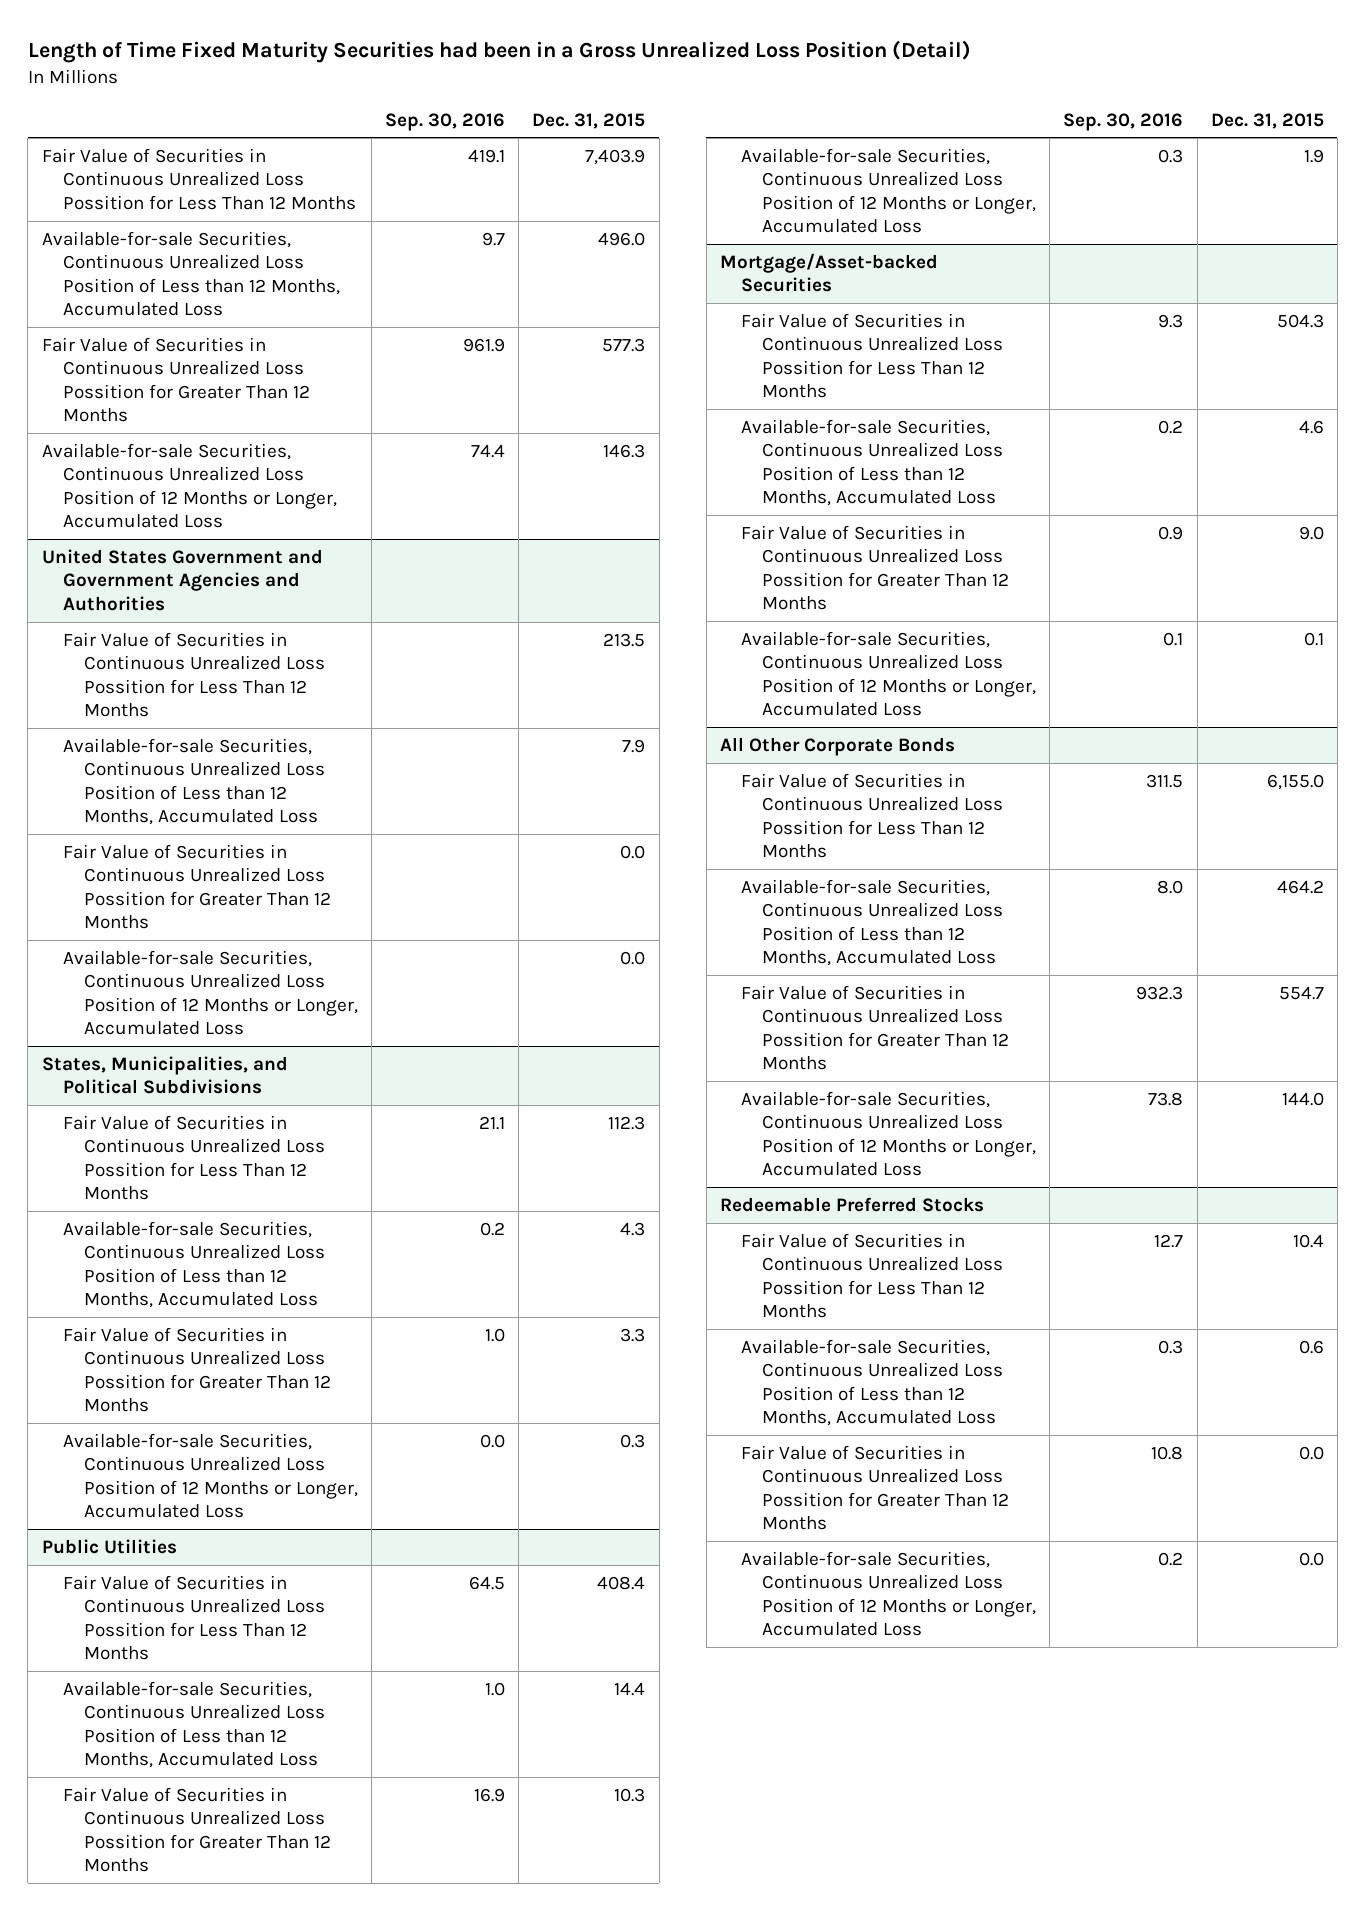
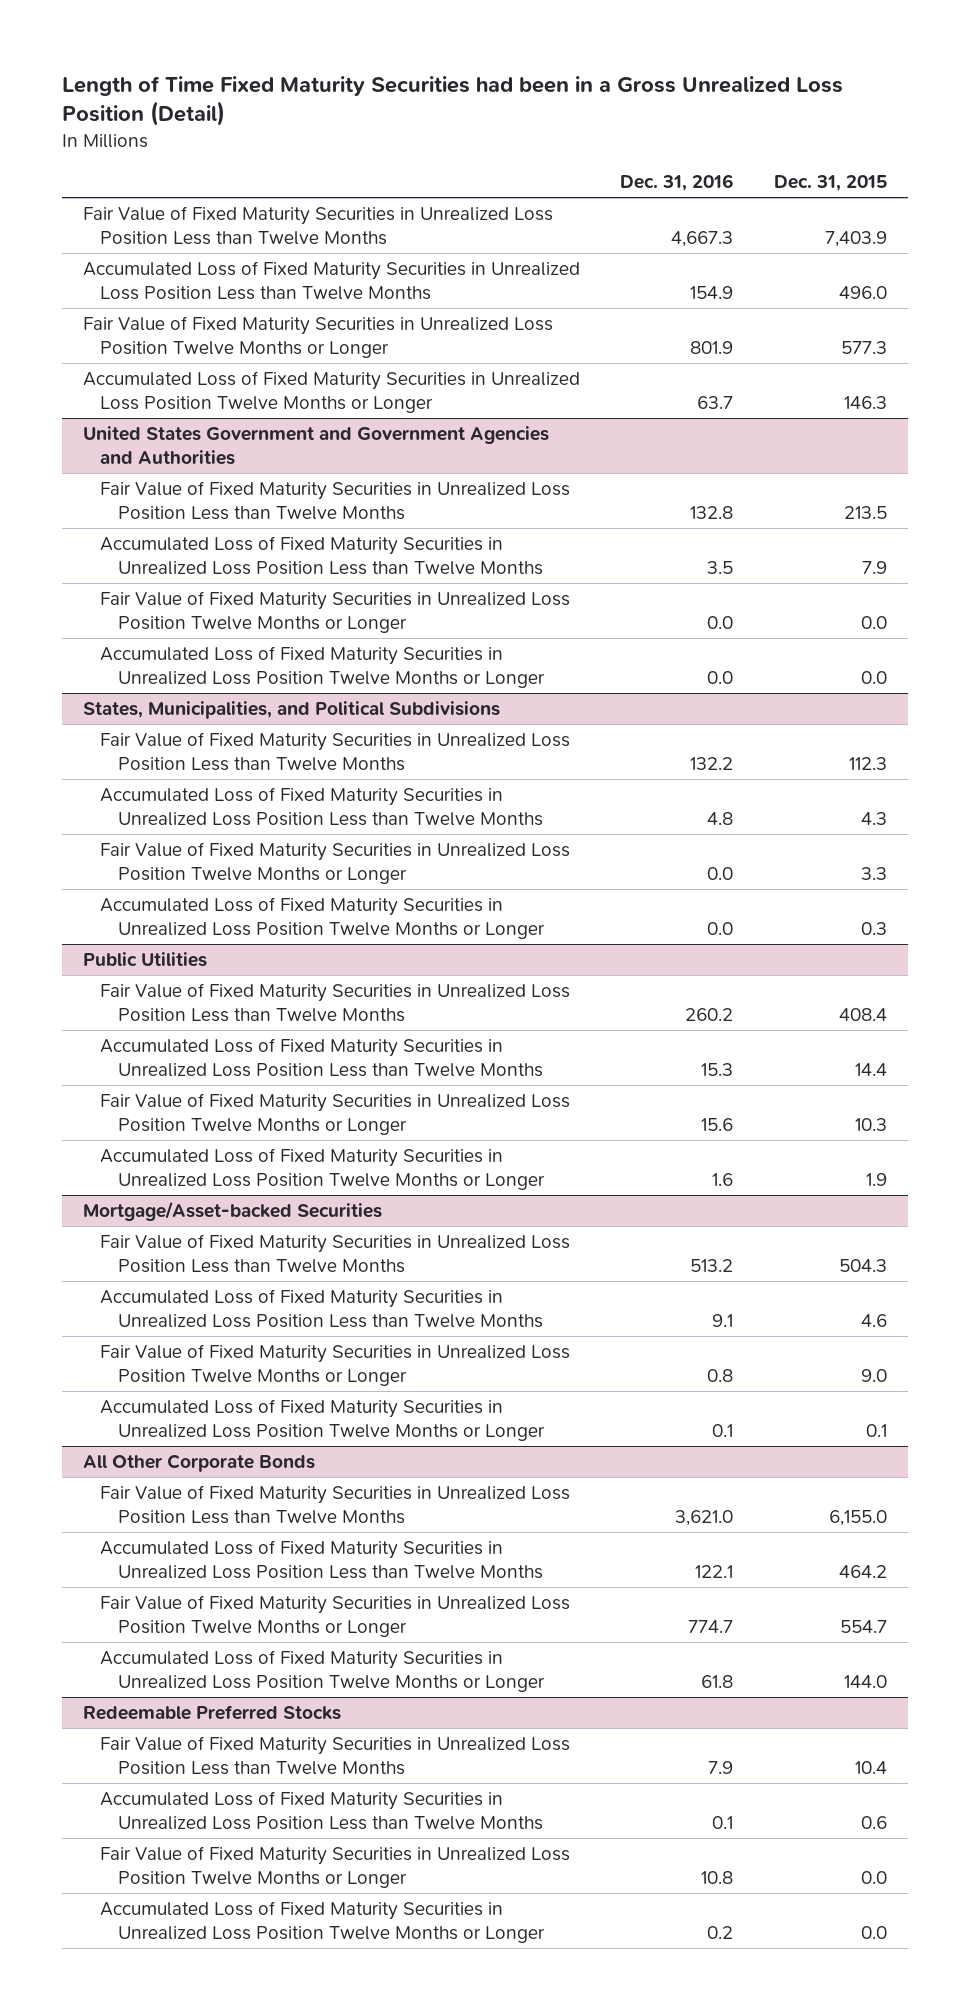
[385,112,506,131] Sep. 30, 2016 -> none
none -> [620,174,734,192] Dec. 31, 2016
[41,147,356,210] Fair Value of Securities in Continuous Unrealized Loss Possition for Less Than 12 Months -> [82,206,553,245] Fair Value of Fixed Maturity Securities in Unrealized Loss Position Less than Twelve Months
[41,230,340,317] Available-for-sale Securities, Continuous Unrealized Loss Position of Less than 12 Months, Accumulated Loss -> [82,261,580,300] Accumulated Loss of Fixed Maturity Securities in Unrealized Loss Position Less than Twelve Months
[41,336,310,423] Fair Value of Securities in Continuous Unrealized Loss Possition for Greater Than 12 Months -> [82,316,553,358] Fair Value of Fixed Maturity Securities in Unrealized Loss Position Twelve Months or Longer
[41,442,337,529] Available-for-sale Securities, Continuous Unrealized Loss Position of 12 Months or Longer, Accumulated Loss -> [82,371,580,413] Accumulated Loss of Fixed Maturity Securities in Unrealized Loss Position Twelve Months or Longer
[62,631,325,718] Fair Value of Securities in Continuous Unrealized Loss Possition for Less Than 12 Months -> [100,481,571,520] Fair Value of Fixed Maturity Securities in Unrealized Loss Position Less than Twelve Months
[62,737,325,826] Available-for-sale Securities, Continuous Unrealized Loss Position of Less than 12 Months, Accumulated Loss -> [100,536,543,575] Accumulated Loss of Fixed Maturity Securities in Unrealized Loss Position Less than Twelve Months
[62,843,331,930] Fair Value of Securities in Continuous Unrealized Loss Possition for Greater Than 12 Months -> [100,591,571,633] Fair Value of Fixed Maturity Securities in Unrealized Loss Position Twelve Months or Longer
[62,949,358,1036] Available-for-sale Securities, Continuous Unrealized Loss Position of 12 Months or Longer, Accumulated Loss -> [100,646,545,688] Accumulated Loss of Fixed Maturity Securities in Unrealized Loss Position Twelve Months or Longer
[62,1114,325,1201] Fair Value of Securities in Continuous Unrealized Loss Possition for Less Than 12 Months -> [100,732,571,771] Fair Value of Fixed Maturity Securities in Unrealized Loss Position Less than Twelve Months
[62,1220,325,1309] Available-for-sale Securities, Continuous Unrealized Loss Position of Less than 12 Months, Accumulated Loss -> [100,787,543,826] Accumulated Loss of Fixed Maturity Securities in Unrealized Loss Position Less than Twelve Months
[62,1326,331,1413] Fair Value of Securities in Continuous Unrealized Loss Possition for Greater Than 12 Months -> [100,842,571,884] Fair Value of Fixed Maturity Securities in Unrealized Loss Position Twelve Months or Longer
[62,1432,358,1519] Available-for-sale Securities, Continuous Unrealized Loss Position of 12 Months or Longer, Accumulated Loss -> [100,897,545,939] Accumulated Loss of Fixed Maturity Securities in Unrealized Loss Position Twelve Months or Longer
[62,1574,325,1661] Fair Value of Securities in Continuous Unrealized Loss Possition for Less Than 12 Months -> [100,983,571,1022] Fair Value of Fixed Maturity Securities in Unrealized Loss Position Less than Twelve Months
[62,1680,325,1769] Available-for-sale Securities, Continuous Unrealized Loss Position of Less than 12 Months, Accumulated Loss -> [100,1038,543,1077] Accumulated Loss of Fixed Maturity Securities in Unrealized Loss Position Less than Twelve Months
[62,1786,331,1873] Fair Value of Securities in Continuous Unrealized Loss Possition for Greater Than 12 Months -> [100,1093,571,1135] Fair Value of Fixed Maturity Securities in Unrealized Loss Position Twelve Months or Longer
[741,147,1037,234] Available-for-sale Securities, Continuous Unrealized Loss Position of 12 Months or Longer, Accumulated Loss -> [100,1148,545,1190] Accumulated Loss of Fixed Maturity Securities in Unrealized Loss Position Twelve Months or Longer
[741,312,1004,399] Fair Value of Securities in Continuous Unrealized Loss Possition for Less Than 12 Months -> [100,1234,571,1273] Fair Value of Fixed Maturity Securities in Unrealized Loss Position Less than Twelve Months
[741,418,1004,507] Available-for-sale Securities, Continuous Unrealized Loss Position of Less than 12 Months, Accumulated Loss -> [100,1289,543,1328] Accumulated Loss of Fixed Maturity Securities in Unrealized Loss Position Less than Twelve Months
[741,524,1010,611] Fair Value of Securities in Continuous Unrealized Loss Possition for Greater Than 12 Months -> [100,1344,571,1386] Fair Value of Fixed Maturity Securities in Unrealized Loss Position Twelve Months or Longer
[741,630,1037,717] Available-for-sale Securities, Continuous Unrealized Loss Position of 12 Months or Longer, Accumulated Loss -> [100,1399,545,1441] Accumulated Loss of Fixed Maturity Securities in Unrealized Loss Position Twelve Months or Longer
[741,772,1004,859] Fair Value of Securities in Continuous Unrealized Loss Possition for Less Than 12 Months -> [100,1485,571,1524] Fair Value of Fixed Maturity Securities in Unrealized Loss Position Less than Twelve Months
[741,878,1004,967] Available-for-sale Securities, Continuous Unrealized Loss Position of Less than 12 Months, Accumulated Loss -> [100,1540,543,1579] Accumulated Loss of Fixed Maturity Securities in Unrealized Loss Position Less than Twelve Months
[741,984,1010,1071] Fair Value of Securities in Continuous Unrealized Loss Possition for Greater Than 12 Months -> [100,1595,571,1637] Fair Value of Fixed Maturity Securities in Unrealized Loss Position Twelve Months or Longer
[741,1090,1037,1177] Available-for-sale Securities, Continuous Unrealized Loss Position of 12 Months or Longer, Accumulated Loss -> [100,1650,545,1692] Accumulated Loss of Fixed Maturity Securities in Unrealized Loss Position Twelve Months or Longer
[741,1232,1004,1319] Fair Value of Securities in Continuous Unrealized Loss Possition for Less Than 12 Months -> [100,1736,571,1775] Fair Value of Fixed Maturity Securities in Unrealized Loss Position Less than Twelve Months
[741,1338,1004,1427] Available-for-sale Securities, Continuous Unrealized Loss Position of Less than 12 Months, Accumulated Loss -> [100,1791,543,1830] Accumulated Loss of Fixed Maturity Securities in Unrealized Loss Position Less than Twelve Months
[741,1444,1010,1531] Fair Value of Securities in Continuous Unrealized Loss Possition for Greater Than 12 Months -> [100,1846,571,1888] Fair Value of Fixed Maturity Securities in Unrealized Loss Position Twelve Months or Longer
[741,1550,1037,1637] Available-for-sale Securities, Continuous Unrealized Loss Position of 12 Months or Longer, Accumulated Loss -> [100,1901,545,1943] Accumulated Loss of Fixed Maturity Securities in Unrealized Loss Position Twelve Months or Longer

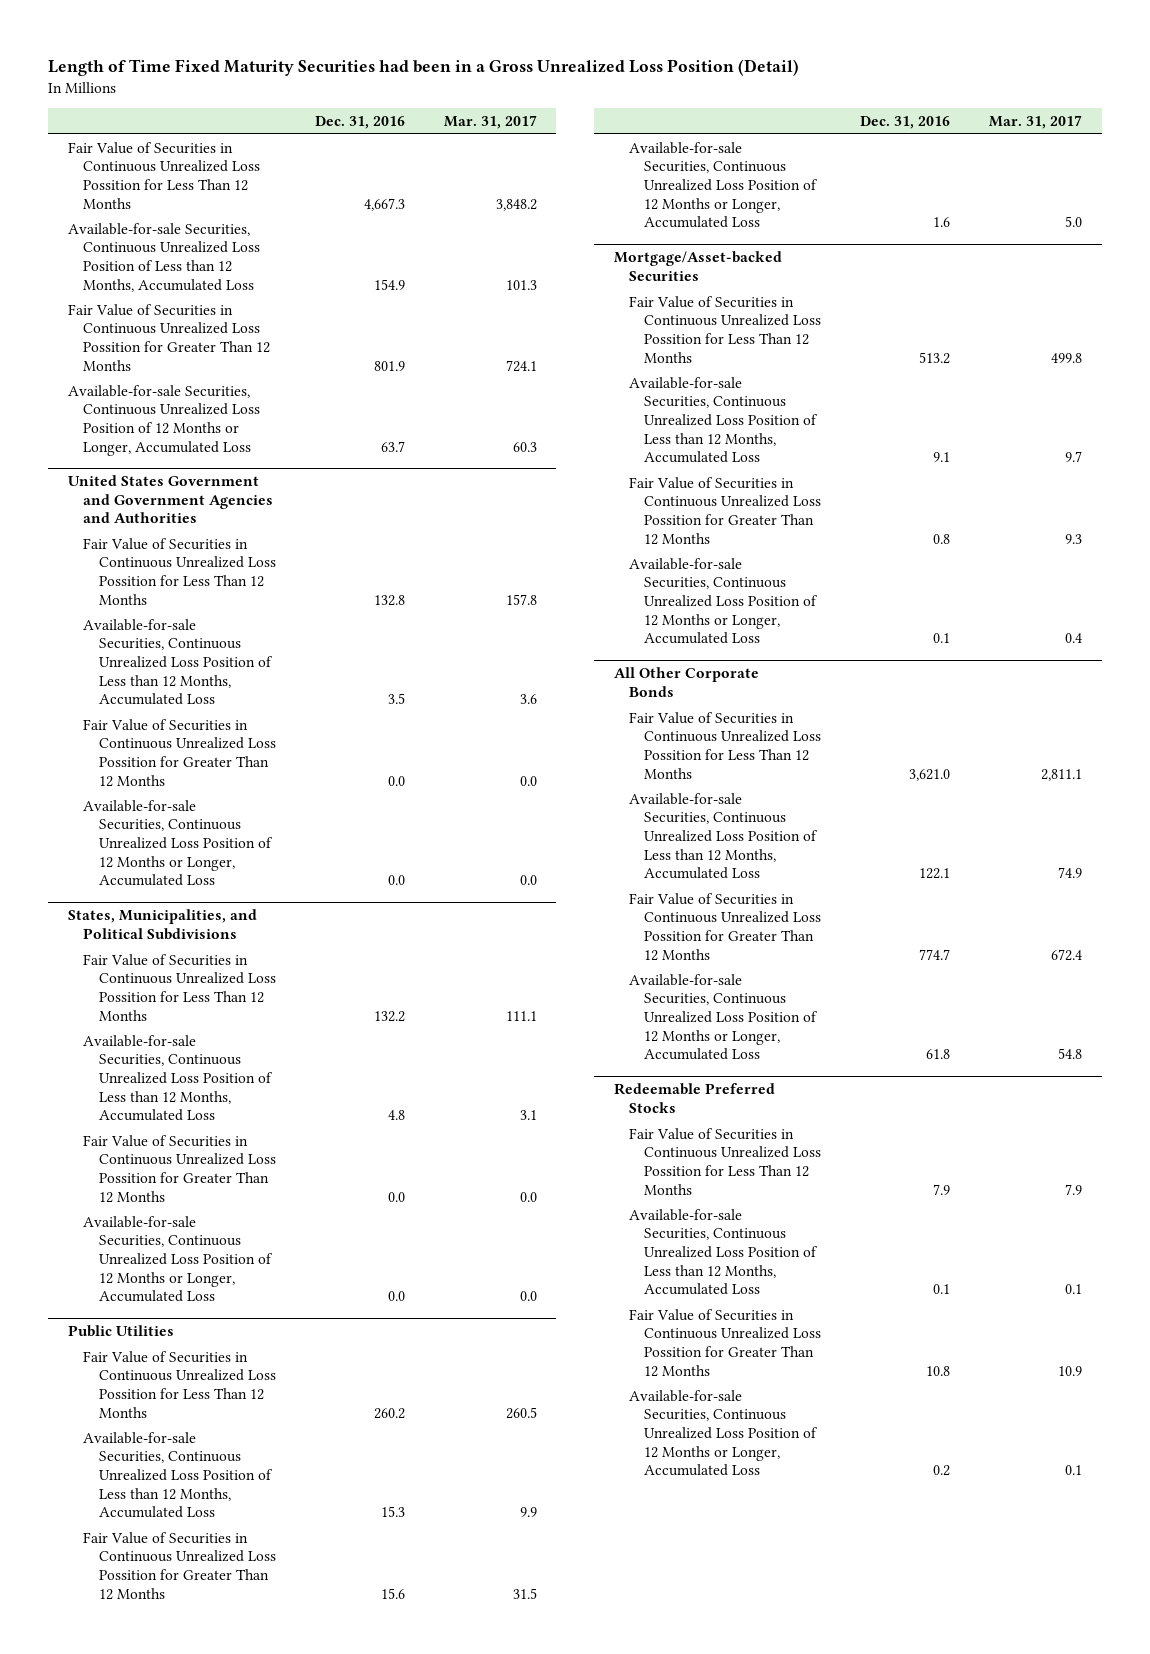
[774,175,888,192] Dec. 31, 2015 -> none
none -> [443,114,537,129] Mar. 31, 2017
[82,206,553,245] Fair Value of Fixed Maturity Securities in Unrealized Loss Position Less than Twelve Months -> [67,141,261,209] Fair Value of Securities in Continuous Unrealized Loss Possition for Less Than 12 Months
[82,261,580,300] Accumulated Loss of Fixed Maturity Securities in Unrealized Loss Position Less than Twelve Months -> [67,222,261,292] Available-for-sale Securities, Continuous Unrealized Loss Position of Less than 12 Months, Accumulated Loss
[82,316,553,358] Fair Value of Fixed Maturity Securities in Unrealized Loss Position Twelve Months or Longer -> [67,303,271,371] Fair Value of Securities in Continuous Unrealized Loss Possition for Greater Than 12 Months
[82,371,580,413] Accumulated Loss of Fixed Maturity Securities in Unrealized Loss Position Twelve Months or Longer -> [67,384,261,456] Available-for-sale Securities, Continuous Unrealized Loss Position of 12 Months or Longer, Accumulated Loss
[100,481,571,520] Fair Value of Fixed Maturity Securities in Unrealized Loss Position Less than Twelve Months -> [83,537,276,605] Fair Value of Securities in Continuous Unrealized Loss Possition for Less Than 12 Months
[100,536,543,575] Accumulated Loss of Fixed Maturity Securities in Unrealized Loss Position Less than Twelve Months -> [83,618,273,706] Available-for-sale Securities, Continuous Unrealized Loss Position of Less than 12 Months, Accumulated Loss
[100,591,571,633] Fair Value of Fixed Maturity Securities in Unrealized Loss Position Twelve Months or Longer -> [83,718,276,787] Fair Value of Securities in Continuous Unrealized Loss Possition for Greater Than 12 Months
[100,646,545,688] Accumulated Loss of Fixed Maturity Securities in Unrealized Loss Position Twelve Months or Longer -> [83,799,273,887] Available-for-sale Securities, Continuous Unrealized Loss Position of 12 Months or Longer, Accumulated Loss
[100,732,571,771] Fair Value of Fixed Maturity Securities in Unrealized Loss Position Less than Twelve Months -> [83,953,276,1021] Fair Value of Securities in Continuous Unrealized Loss Possition for Less Than 12 Months
[100,787,543,826] Accumulated Loss of Fixed Maturity Securities in Unrealized Loss Position Less than Twelve Months -> [83,1034,273,1122] Available-for-sale Securities, Continuous Unrealized Loss Position of Less than 12 Months, Accumulated Loss
[100,842,571,884] Fair Value of Fixed Maturity Securities in Unrealized Loss Position Twelve Months or Longer -> [83,1134,276,1203] Fair Value of Securities in Continuous Unrealized Loss Possition for Greater Than 12 Months
[100,897,545,939] Accumulated Loss of Fixed Maturity Securities in Unrealized Loss Position Twelve Months or Longer -> [83,1215,273,1303] Available-for-sale Securities, Continuous Unrealized Loss Position of 12 Months or Longer, Accumulated Loss
[100,983,571,1022] Fair Value of Fixed Maturity Securities in Unrealized Loss Position Less than Twelve Months -> [83,1350,276,1418] Fair Value of Securities in Continuous Unrealized Loss Possition for Less Than 12 Months
[100,1038,543,1077] Accumulated Loss of Fixed Maturity Securities in Unrealized Loss Position Less than Twelve Months -> [83,1431,273,1519] Available-for-sale Securities, Continuous Unrealized Loss Position of Less than 12 Months, Accumulated Loss
[100,1093,571,1135] Fair Value of Fixed Maturity Securities in Unrealized Loss Position Twelve Months or Longer -> [83,1531,276,1600] Fair Value of Securities in Continuous Unrealized Loss Possition for Greater Than 12 Months
[100,1148,545,1190] Accumulated Loss of Fixed Maturity Securities in Unrealized Loss Position Twelve Months or Longer -> [629,141,819,229] Available-for-sale Securities, Continuous Unrealized Loss Position of 12 Months or Longer, Accumulated Loss
[100,1234,571,1273] Fair Value of Fixed Maturity Securities in Unrealized Loss Position Less than Twelve Months -> [629,295,822,363] Fair Value of Securities in Continuous Unrealized Loss Possition for Less Than 12 Months
[100,1289,543,1328] Accumulated Loss of Fixed Maturity Securities in Unrealized Loss Position Less than Twelve Months -> [629,376,819,464] Available-for-sale Securities, Continuous Unrealized Loss Position of Less than 12 Months, Accumulated Loss
[100,1344,571,1386] Fair Value of Fixed Maturity Securities in Unrealized Loss Position Twelve Months or Longer -> [629,476,822,545] Fair Value of Securities in Continuous Unrealized Loss Possition for Greater Than 12 Months
[100,1399,545,1441] Accumulated Loss of Fixed Maturity Securities in Unrealized Loss Position Twelve Months or Longer -> [629,557,819,645] Available-for-sale Securities, Continuous Unrealized Loss Position of 12 Months or Longer, Accumulated Loss
[100,1485,571,1524] Fair Value of Fixed Maturity Securities in Unrealized Loss Position Less than Twelve Months -> [629,711,822,779] Fair Value of Securities in Continuous Unrealized Loss Possition for Less Than 12 Months
[100,1540,543,1579] Accumulated Loss of Fixed Maturity Securities in Unrealized Loss Position Less than Twelve Months -> [629,792,819,880] Available-for-sale Securities, Continuous Unrealized Loss Position of Less than 12 Months, Accumulated Loss
[100,1595,571,1637] Fair Value of Fixed Maturity Securities in Unrealized Loss Position Twelve Months or Longer -> [629,892,822,961] Fair Value of Securities in Continuous Unrealized Loss Possition for Greater Than 12 Months
[100,1650,545,1692] Accumulated Loss of Fixed Maturity Securities in Unrealized Loss Position Twelve Months or Longer -> [629,973,819,1061] Available-for-sale Securities, Continuous Unrealized Loss Position of 12 Months or Longer, Accumulated Loss
[100,1736,571,1775] Fair Value of Fixed Maturity Securities in Unrealized Loss Position Less than Twelve Months -> [629,1127,822,1195] Fair Value of Securities in Continuous Unrealized Loss Possition for Less Than 12 Months
[100,1791,543,1830] Accumulated Loss of Fixed Maturity Securities in Unrealized Loss Position Less than Twelve Months -> [629,1208,819,1296] Available-for-sale Securities, Continuous Unrealized Loss Position of Less than 12 Months, Accumulated Loss
[100,1846,571,1888] Fair Value of Fixed Maturity Securities in Unrealized Loss Position Twelve Months or Longer -> [629,1308,822,1377] Fair Value of Securities in Continuous Unrealized Loss Possition for Greater Than 12 Months
[100,1901,545,1943] Accumulated Loss of Fixed Maturity Securities in Unrealized Loss Position Twelve Months or Longer -> [629,1389,819,1477] Available-for-sale Securities, Continuous Unrealized Loss Position of 12 Months or Longer, Accumulated Loss

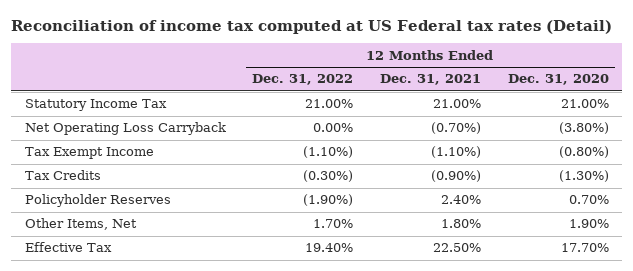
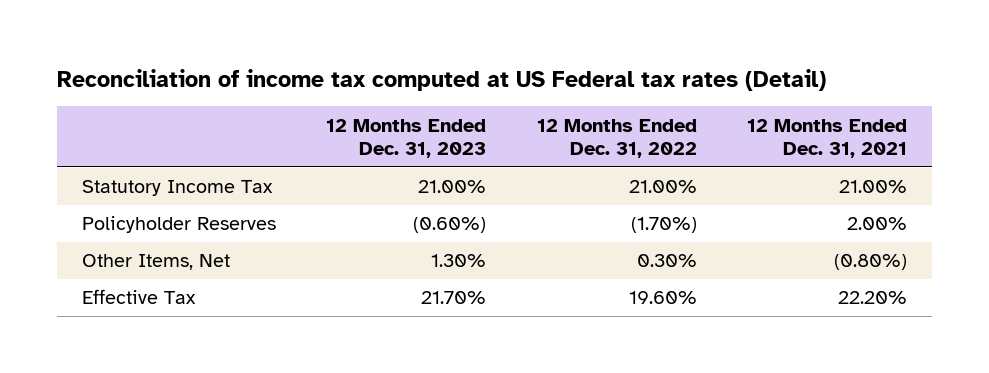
[507,74,609,86] Dec. 31, 2020 -> none
none -> [326,118,487,158] 12 Months Ended Dec. 31, 2023
[24,122,226,136] Net Operating Loss Carryback -> none
[24,147,154,160] Tax Exempt Income -> none
[24,170,101,181] Tax Credits -> none
[303,194,354,207] (1.90%) -> [630,217,697,234] (1.70%)
[440,195,481,205] 2.40% -> [847,217,908,231] 2.00%
[313,219,354,229] 1.70% -> [636,254,697,268] 0.30%
[440,219,481,229] 1.80% -> [834,254,908,271] (0.80%)
[305,243,354,253] 19.40% -> [628,291,697,305] 19.60%
[432,243,481,253] 22.50% -> [838,291,908,305] 22.20%

